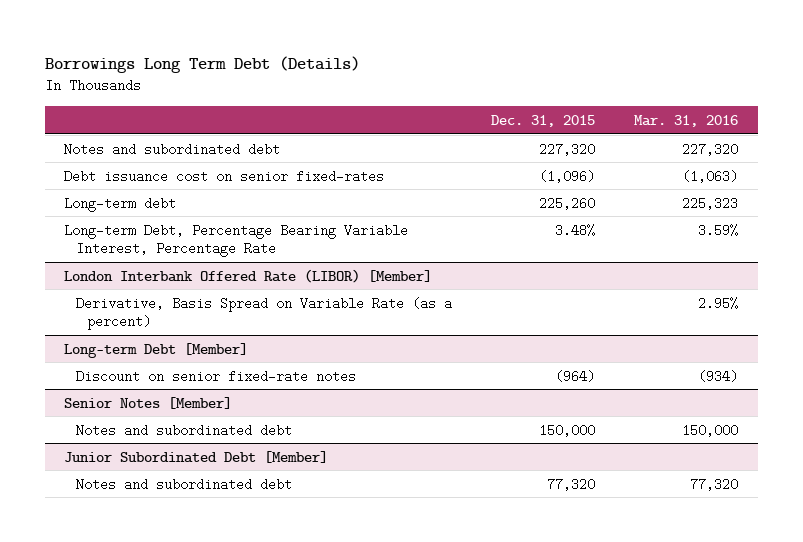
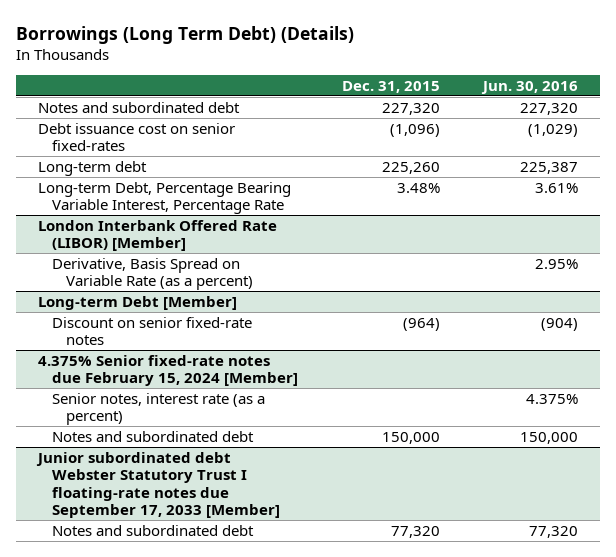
[44,56,360,74] Borrowings Long Term Debt (Details) -> [16,25,355,44] Borrowings (Long Term Debt) (Details)
[634,114,739,127] Mar. 31, 2016 -> none
none -> [480,80,578,94] Jun. 30, 2016
[64,396,233,409] Senior Notes [Member] -> [38,354,299,387] 4.375% Senior fixed-rate notes due February 15, 2024 [Member]
none -> [52,392,266,426] Senior notes, interest rate (as a percent)
[64,450,329,463] Junior Subordinated Debt [Member] -> [36,451,281,518] Junior subordinated debt Webster Statutory Trust I floating-rate notes due September 17, 2033 [Member]

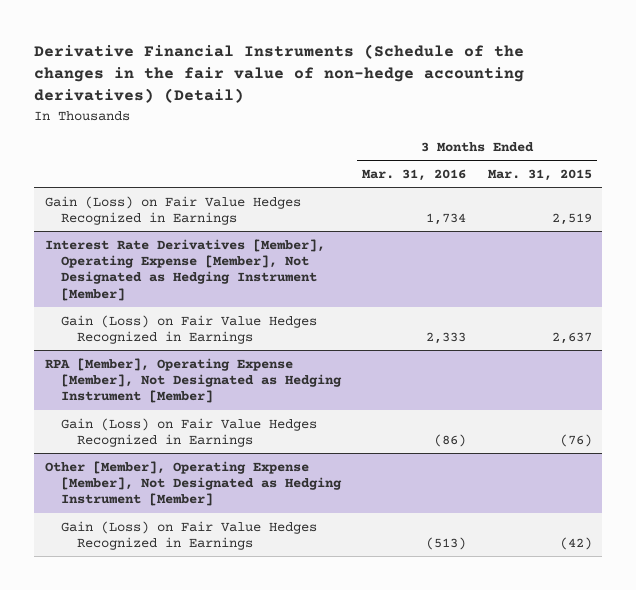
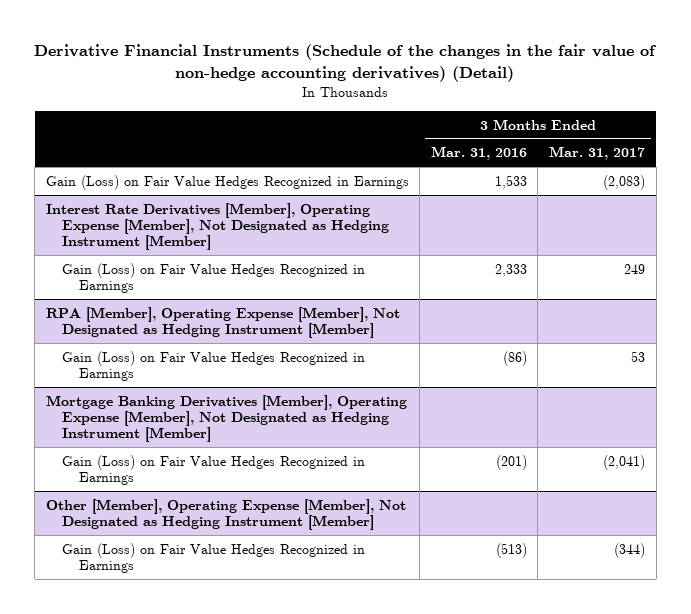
[487,169,592,182] Mar. 31, 2015 -> none
none -> [549,146,646,161] Mar. 31, 2017
[426,212,467,225] 1,734 -> [494,174,527,189] 1,533
none -> [45,394,407,443] Mortgage Banking Derivatives [Member], Operating Expense [Member], Not Designated as Hedging Instrument [Member]
none -> [62,454,366,486] Gain (Loss) on Fair Value Hedges Recognized in Earnings

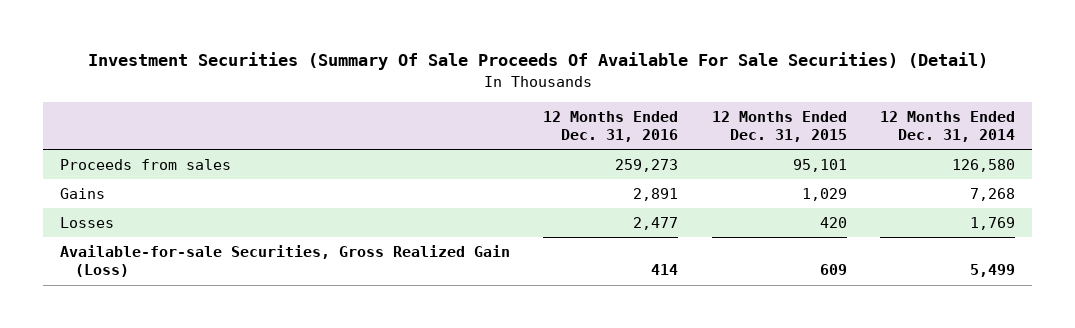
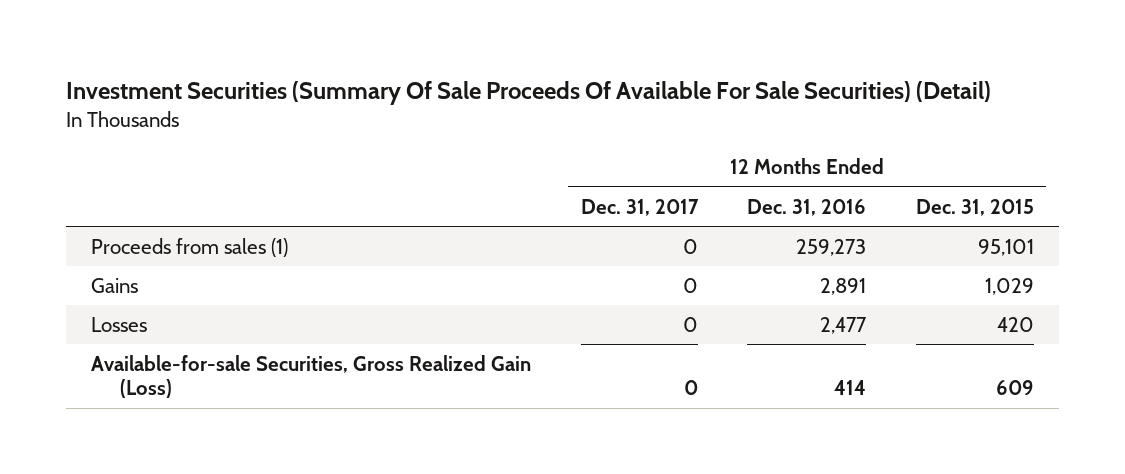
[880,110,1016,143] 12 Months Ended Dec. 31, 2014 -> none
none -> [580,198,699,216] Dec. 31, 2017
[59,159,231,171] Proceeds from sales -> [91,237,289,257] Proceeds from sales (1)

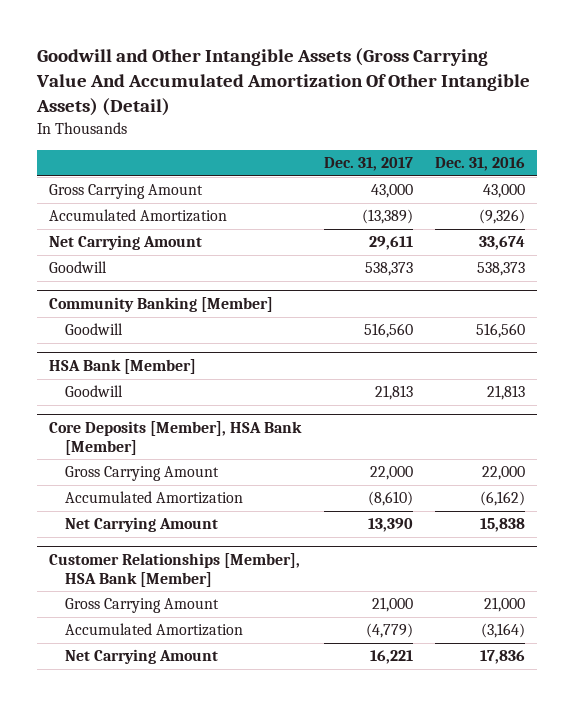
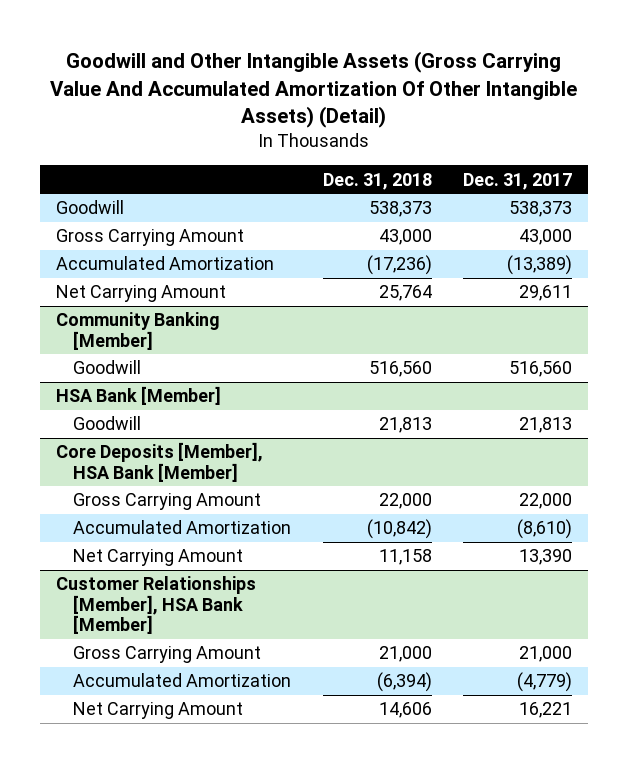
[435,157,526,172] Dec. 31, 2016 -> none
none -> [322,172,432,190] Dec. 31, 2018
[48,261,107,274] Goodwill -> [55,200,124,215] Goodwill

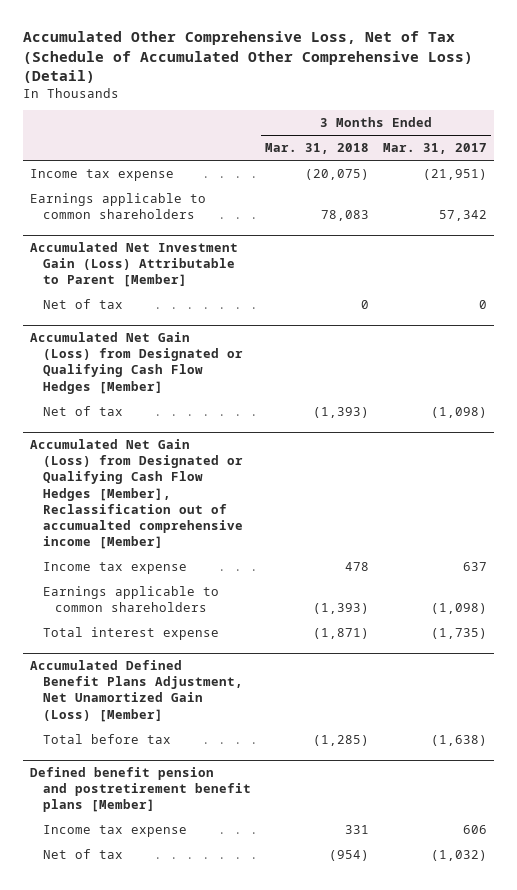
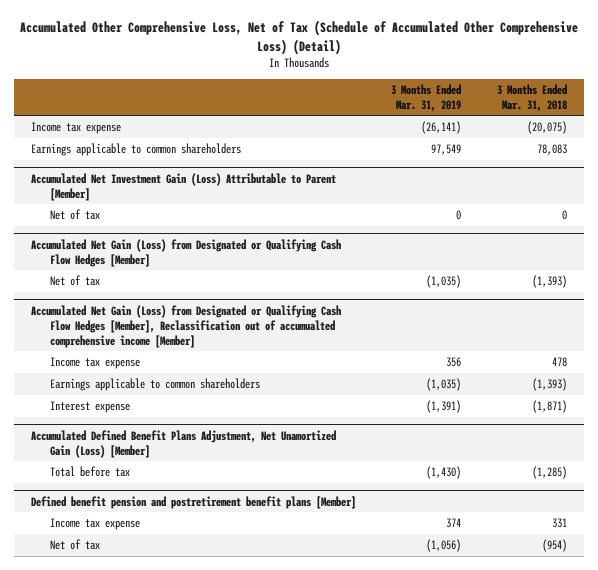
[383,143,488,155] Mar. 31, 2017 -> none
none -> [391,83,462,112] 3 Months Ended Mar. 31, 2019
[42,626,219,640] Total interest expense -> [49,400,130,413] Interest expense

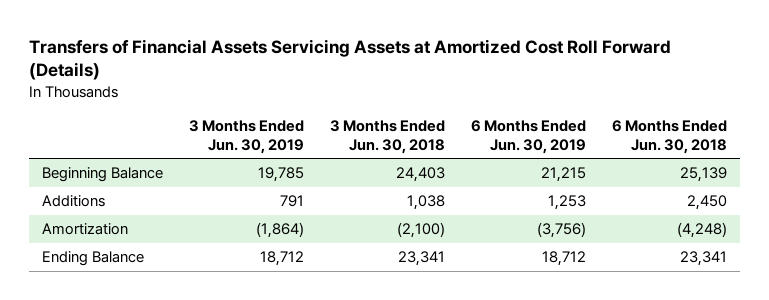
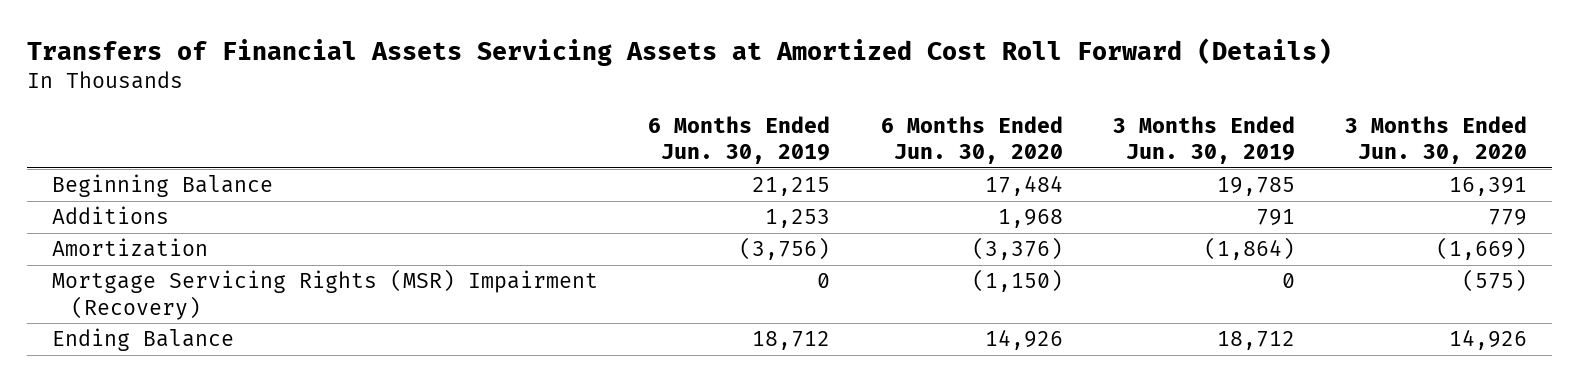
[329,120,445,154] 3 Months Ended Jun. 30, 2018 -> none
[611,120,727,154] 6 Months Ended Jun. 30, 2018 -> none
none -> [880,115,1063,165] 6 Months Ended Jun. 30, 2020
none -> [1345,115,1528,165] 3 Months Ended Jun. 30, 2020
none -> [52,269,599,320] Mortgage Servicing Rights (MSR) Impairment (Recovery)

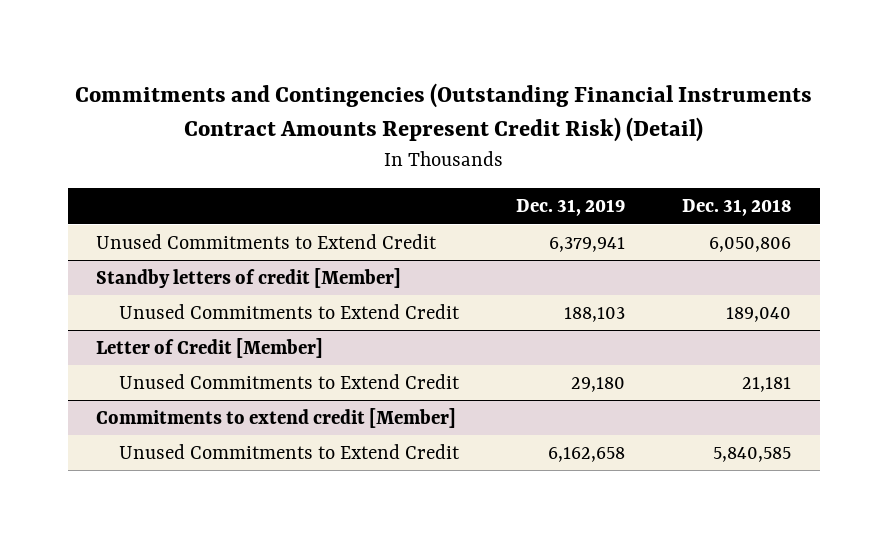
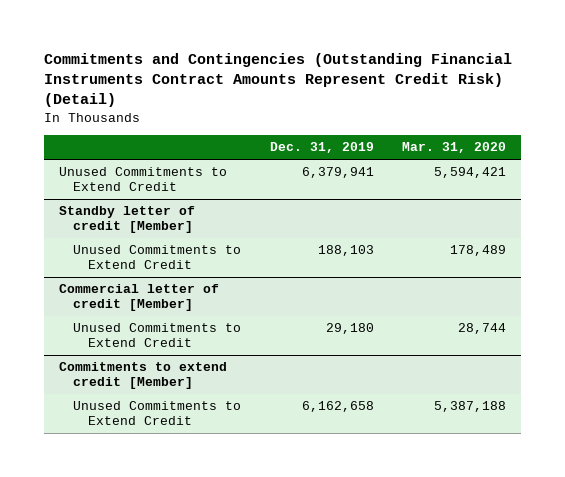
[682,199,792,217] Dec. 31, 2018 -> none
none -> [402,142,507,154] Mar. 31, 2020
[96,268,402,289] Standby letters of credit [Member] -> [58,206,195,234] Standby letter of credit [Member]
[96,338,324,359] Letter of Credit [Member] -> [58,284,219,312] Commercial letter of credit [Member]

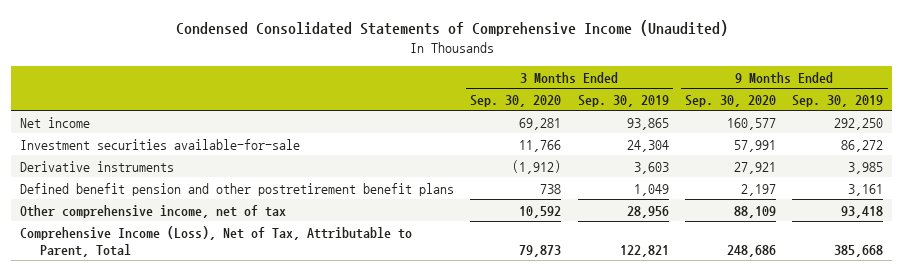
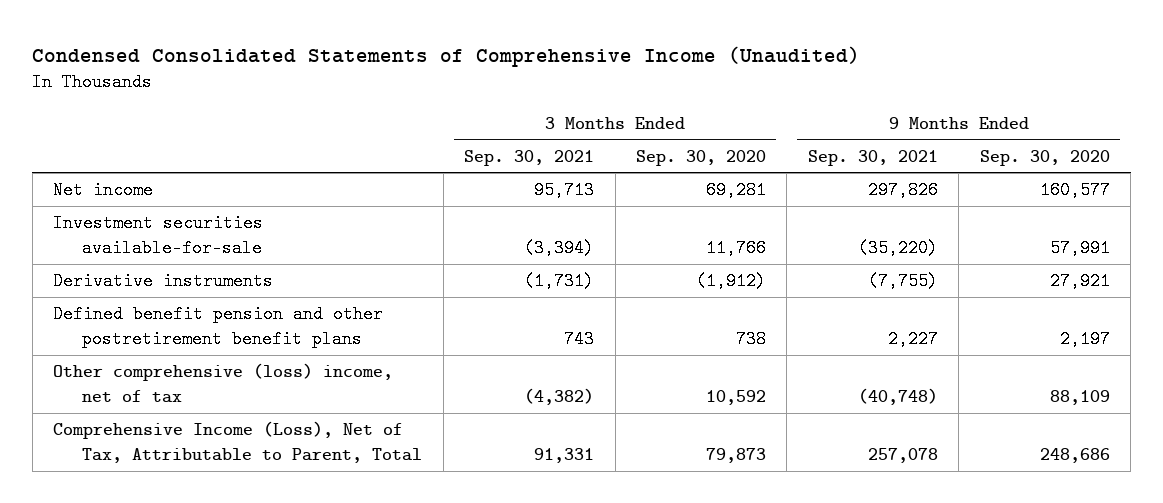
[577,94,669,107] Sep. 30, 2019 -> none
[792,94,884,107] Sep. 30, 2019 -> none
none -> [464,149,595,166] Sep. 30, 2021
none -> [807,149,938,166] Sep. 30, 2021
[19,204,286,218] Other comprehensive income, net of tax -> [53,363,394,403] Other comprehensive (loss) income, net of tax

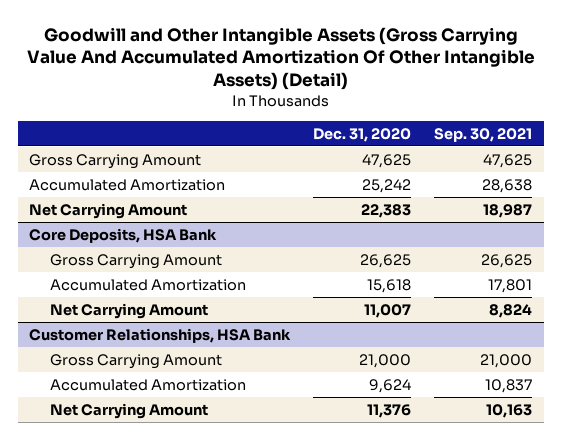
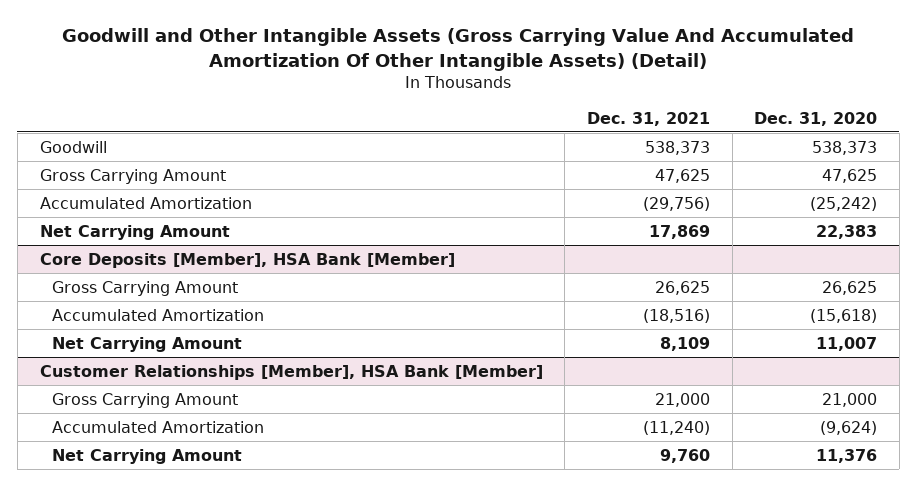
[434,127,533,142] Sep. 30, 2021 -> none
none -> [586,111,710,126] Dec. 31, 2021
none -> [39,140,107,153] Goodwill
[362,178,412,193] 25,242 -> [810,196,878,211] (25,242)
[29,227,218,243] Core Deposits, HSA Bank -> [39,252,455,268] Core Deposits [Member], HSA Bank [Member]
[367,278,412,293] 15,618 -> [810,308,878,323] (15,618)
[29,327,292,343] Customer Relationships, HSA Bank -> [39,364,543,380] Customer Relationships [Member], HSA Bank [Member]
[369,378,412,393] 9,624 -> [820,420,878,435] (9,624)

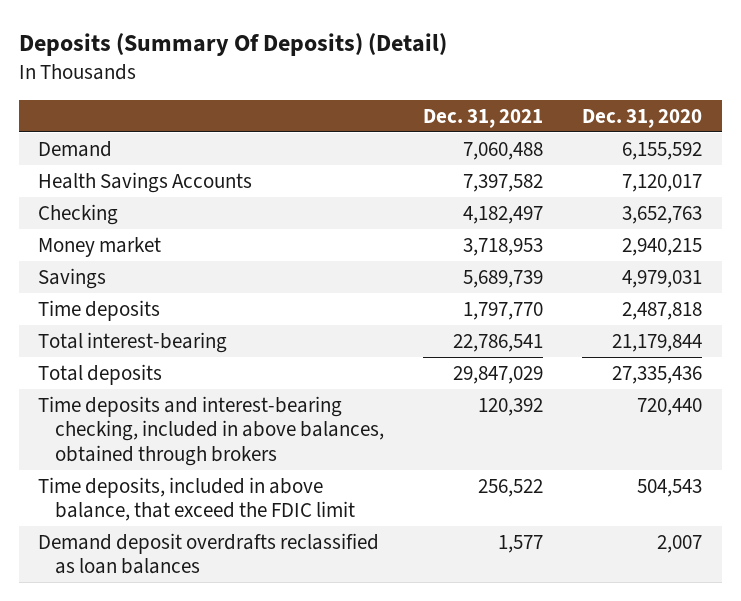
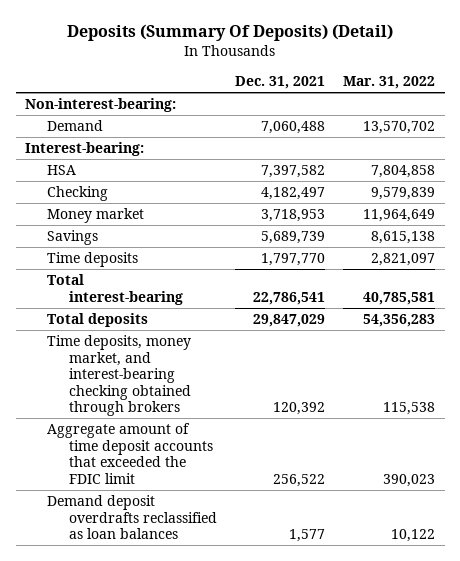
[582,108,703,128] Dec. 31, 2020 -> none
none -> [343,76,436,90] Mar. 31, 2022
none -> [25,98,177,113] Non-interest-bearing:
none -> [25,142,145,157] Interest-bearing:
[38,171,253,193] Health Savings Accounts -> [46,165,76,176] HSA
[38,395,384,466] Time deposits and interest-bearing checking, included in above balances, obtained through brokers -> [46,335,191,417] Time deposits, money market, and interest-bearing checking obtained through brokers
[38,476,355,522] Time deposits, included in above balance, that exceed the FDIC limit -> [46,423,213,484] Aggregate amount of time deposit accounts that exceeded the FDIC limit

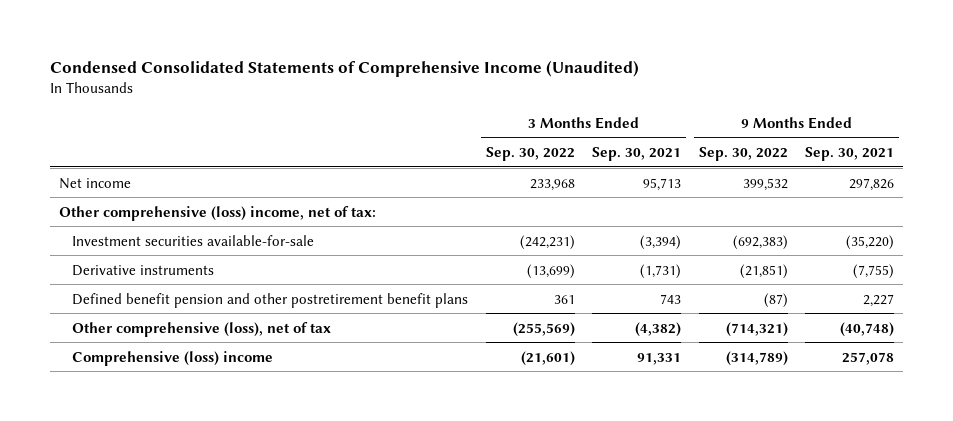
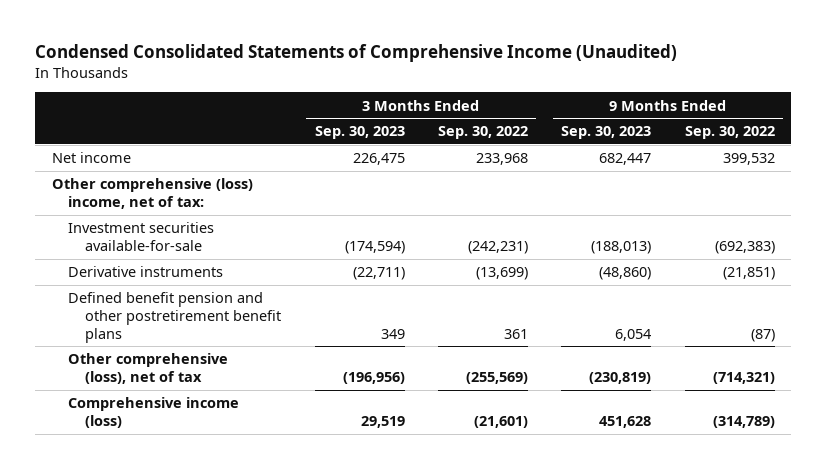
[592,147,682,162] Sep. 30, 2021 -> none
[805,147,895,162] Sep. 30, 2021 -> none
none -> [314,126,405,140] Sep. 30, 2023
none -> [561,126,652,140] Sep. 30, 2023
[72,350,274,366] Comprehensive (loss) income -> [68,397,240,428] Comprehensive income (loss)

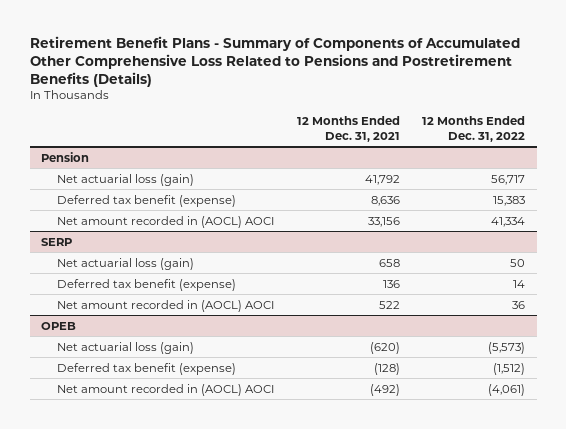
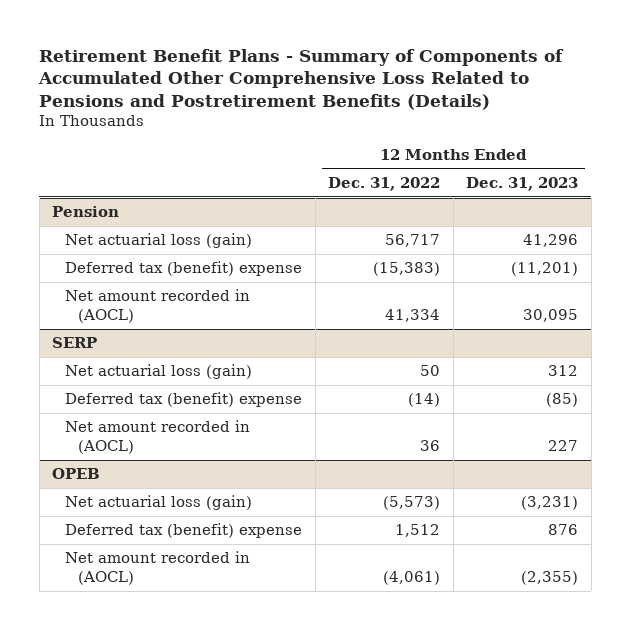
[296,116,400,142] 12 Months Ended Dec. 31, 2021 -> none
none -> [466,177,579,192] Dec. 31, 2023
[57,194,237,207] Deferred tax benefit (expense) -> [65,261,303,277] Deferred tax (benefit) expense
[493,195,526,206] 15,383 -> [373,262,441,277] (15,383)
[57,215,275,228] Net amount recorded in (AOCL) AOCI -> [65,289,251,324] Net amount recorded in (AOCL)
[57,278,237,291] Deferred tax benefit (expense) -> [65,392,303,408] Deferred tax (benefit) expense
[513,279,526,288] 14 -> [408,393,441,408] (14)
[57,299,275,312] Net amount recorded in (AOCL) AOCI -> [65,420,251,455] Net amount recorded in (AOCL)
[57,362,237,375] Deferred tax benefit (expense) -> [65,523,303,539] Deferred tax (benefit) expense
[493,362,526,375] (1,512) -> [395,524,441,538] 1,512
[57,383,275,396] Net amount recorded in (AOCL) AOCI -> [65,551,251,586] Net amount recorded in (AOCL)

